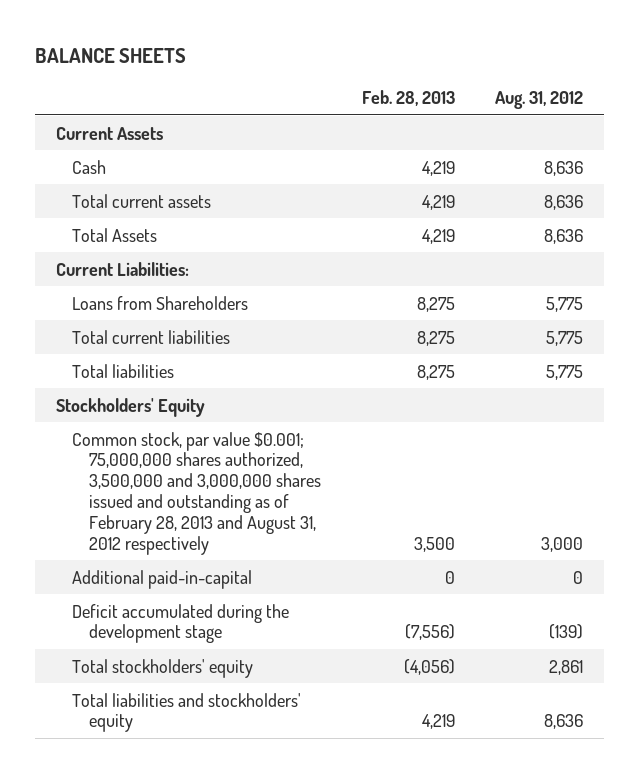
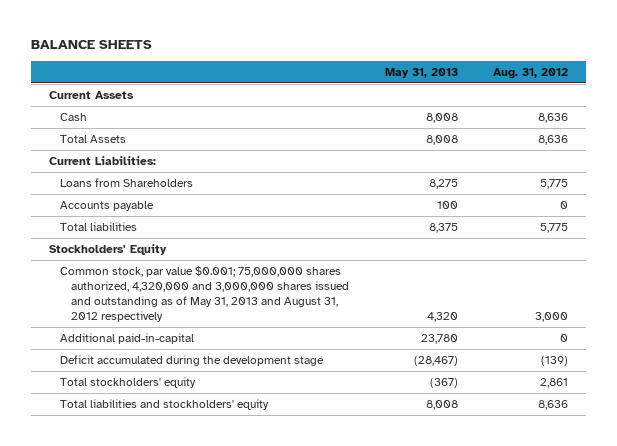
[361,90,455,107] Feb. 28, 2013 -> none
none -> [384,68,458,79] May 31, 2013
[72,193,212,208] Total current assets -> none
[72,329,231,344] Total current liabilities -> none
none -> [59,200,154,211] Accounts payable
[72,431,321,555] Common stock, par value $0.001; 75,000,000 shares authorized, 3,500,000 and 3,000,000 shares issued and outstanding as of February 28, 2013 and August 31, 2012 respectively -> [59,265,350,322] Common stock, par value $0.001; 75,000,000 shares authorized, 4,320,000 and 3,000,000 shares issued and outstanding as of May 31, 2013 and August 31, 2012 respectively

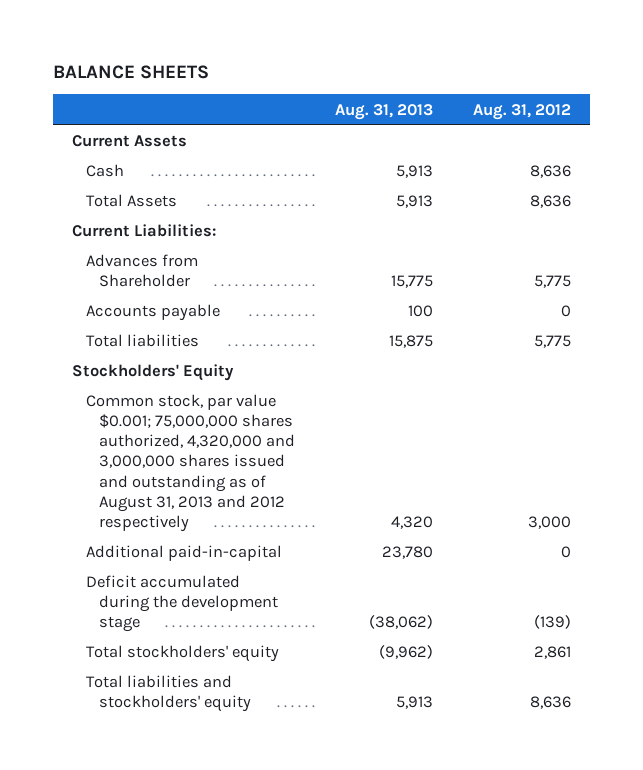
[384,68,458,79] May 31, 2013 -> none
none -> [334,103,433,120] Aug. 31, 2013
[59,177,193,187] Loans from Shareholders -> [85,254,198,288] Advances from Shareholder
[59,265,350,322] Common stock, par value $0.001; 75,000,000 shares authorized, 4,320,000 and 3,000,000 shares issued and outstanding as of May 31, 2013 and August 31, 2012 respectively -> [85,394,296,532] Common stock, par value $0.001; 75,000,000 shares authorized, 4,320,000 and 3,000,000 shares issued and outstanding as of August 31, 2013 and 2012 respectively

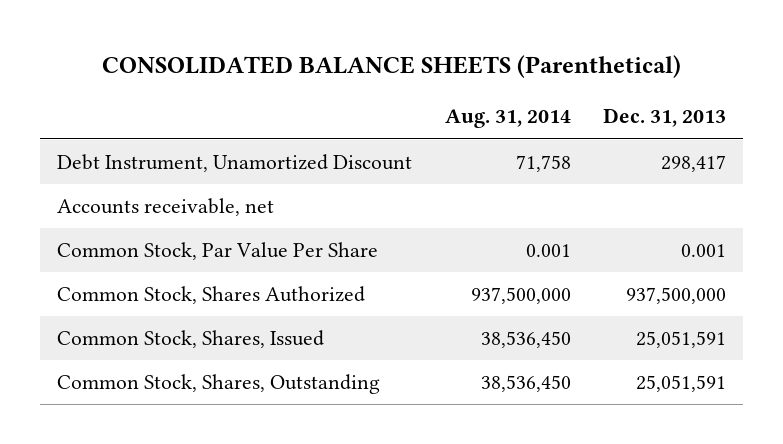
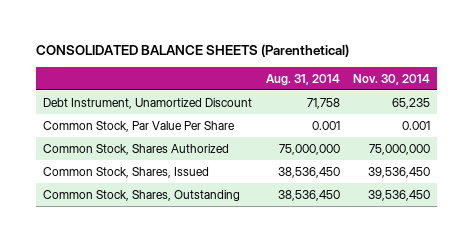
[603,108,727,128] Dec. 31, 2013 -> none
none -> [353,73,431,85] Nov. 30, 2014
[56,197,274,216] Accounts receivable, net -> none
[470,286,571,304] 937,500,000 -> [278,143,340,155] 75,000,000

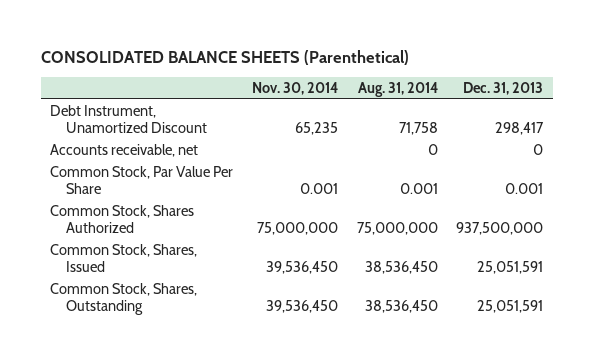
none -> [463,82,544,96] Dec. 31, 2013
none -> [50,143,199,157] Accounts receivable, net

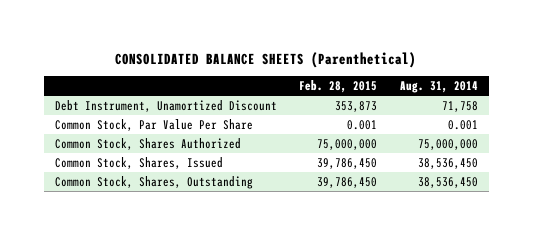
[251,82,338,96] Nov. 30, 2014 -> none
[463,82,544,96] Dec. 31, 2013 -> none
none -> [299,80,378,94] Feb. 28, 2015
[50,143,199,157] Accounts receivable, net -> none

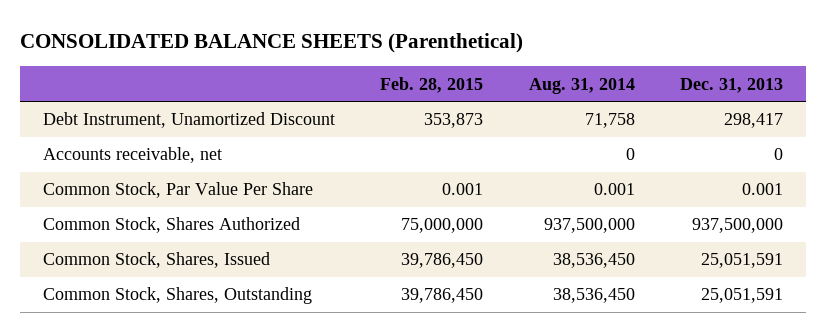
none -> [680,77,784,93] Dec. 31, 2013
none -> [42,147,222,164] Accounts receivable, net
[417,138,478,150] 75,000,000 -> [543,218,635,234] 937,500,000

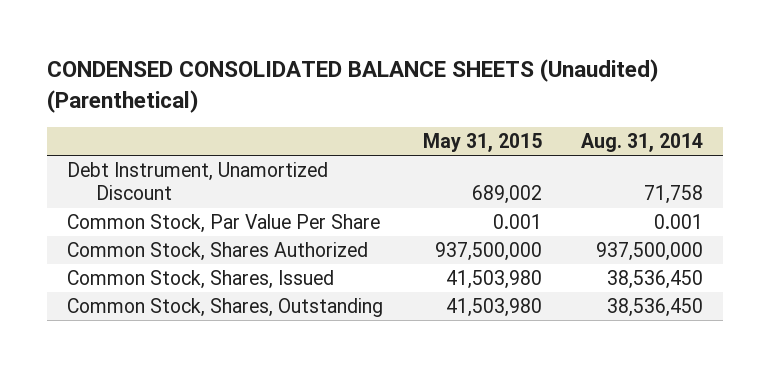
[20,33,524,54] CONSOLIDATED BALANCE SHEETS (Parenthetical) -> [47,59,660,113] CONDENSED CONSOLIDATED BALANCE SHEETS (Unaudited) (Parenthetical)
[380,76,484,93] Feb. 28, 2015 -> none
[680,77,784,93] Dec. 31, 2013 -> none
none -> [422,133,542,153] May 31, 2015
[42,147,222,164] Accounts receivable, net -> none

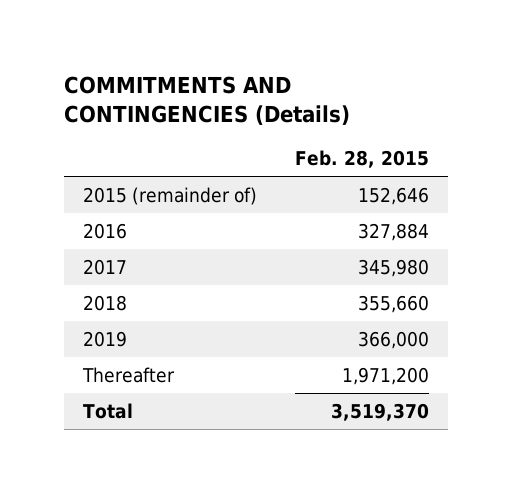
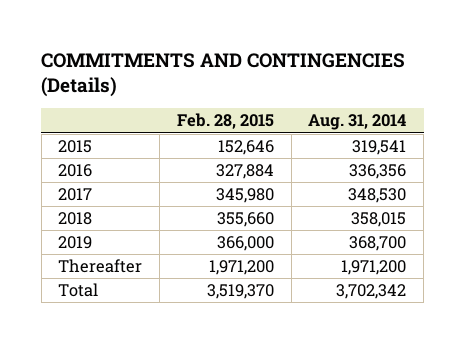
none -> [308,114,407,131] Aug. 31, 2014
[83,186,258,205] 2015 (remainder of) -> [58,140,93,154] 2015

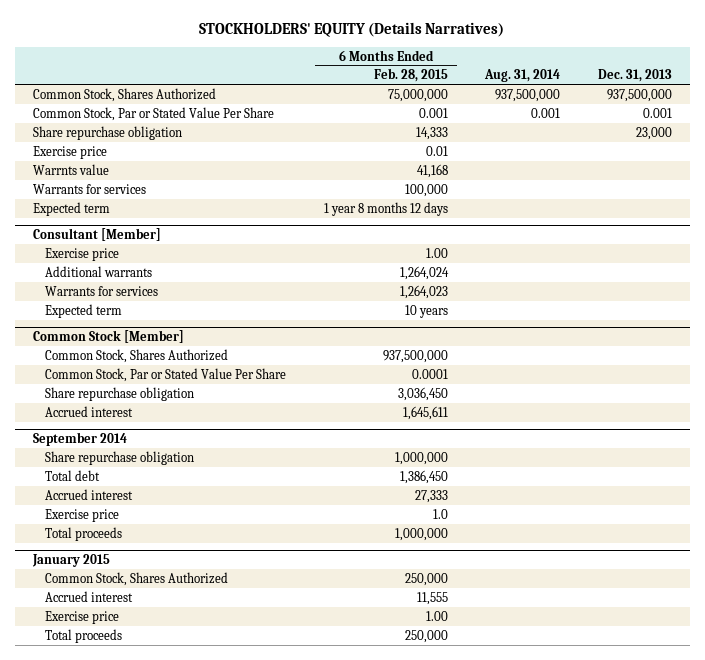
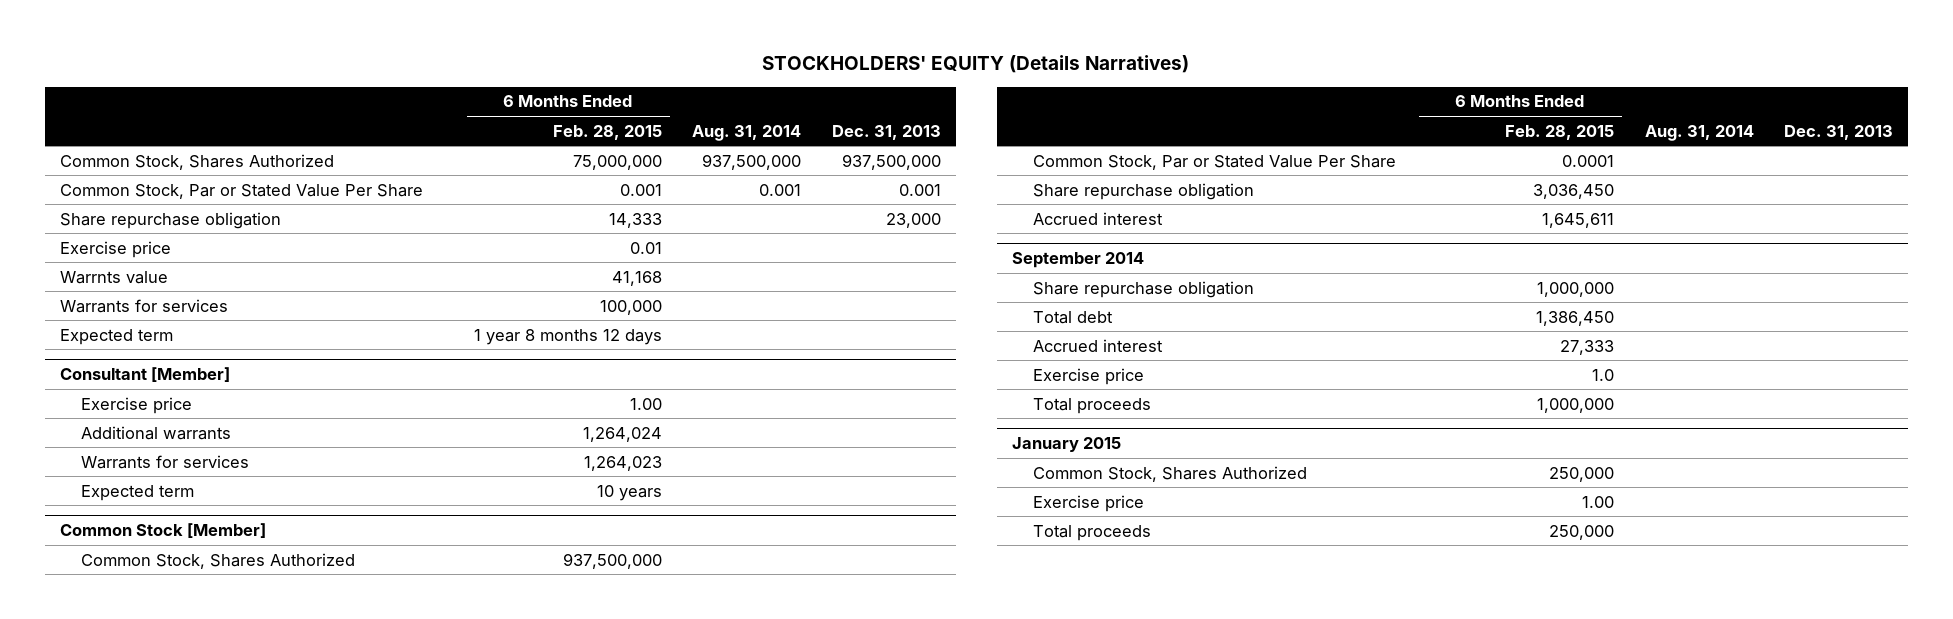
[45,590,134,602] Accrued interest -> none

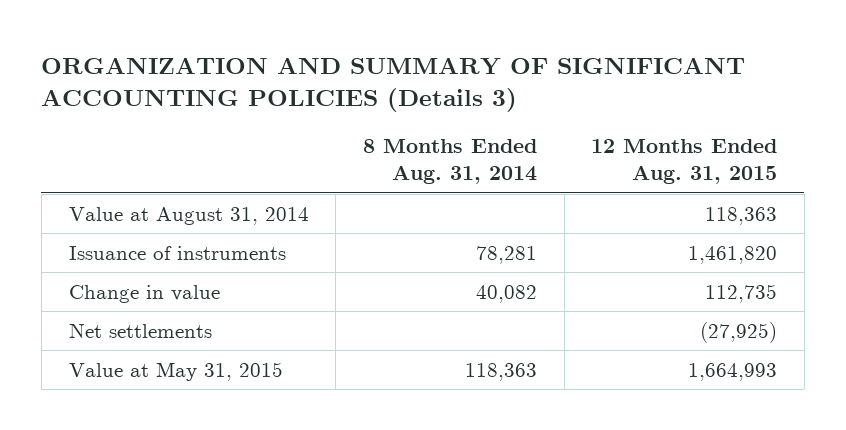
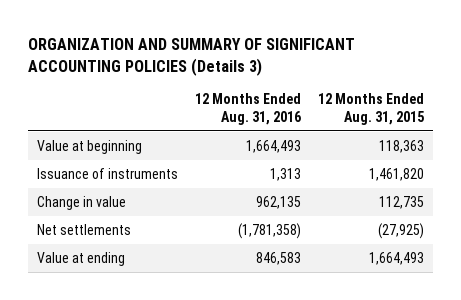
[362,139,537,185] 8 Months Ended Aug. 31, 2014 -> none
none -> [195,93,302,125] 12 Months Ended Aug. 31, 2016
[68,206,309,225] Value at August 31, 2014 -> [36,139,142,154] Value at beginning
[68,361,283,381] Value at May 31, 2015 -> [36,251,125,266] Value at ending
[688,362,778,381] 1,664,993 -> [369,251,425,265] 1,664,493

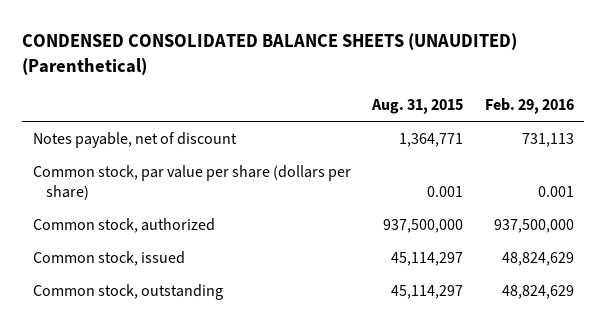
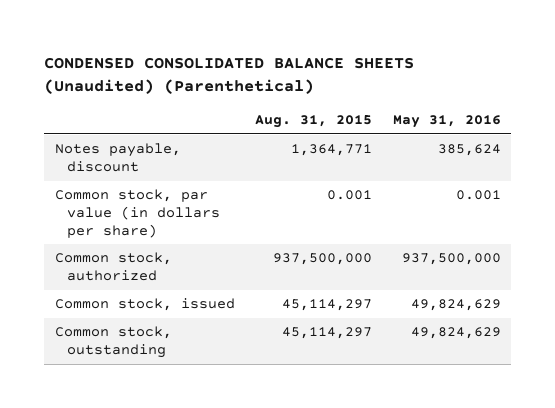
[22,33,518,76] CONDENSED CONSOLIDATED BALANCE SHEETS (UNAUDITED) (Parenthetical) -> [44,56,415,94] CONDENSED CONSOLIDATED BALANCE SHEETS (Unaudited) (Parenthetical)
[484,98,574,115] Feb. 29, 2016 -> none
none -> [392,115,501,129] May 31, 2016
[33,131,238,148] Notes payable, net of discount -> [54,143,181,173] Notes payable, discount
[33,164,352,200] Common stock, par value per share (dollars per share) -> [54,189,221,238] Common stock, par value (in dollars per share)

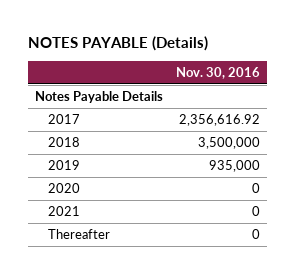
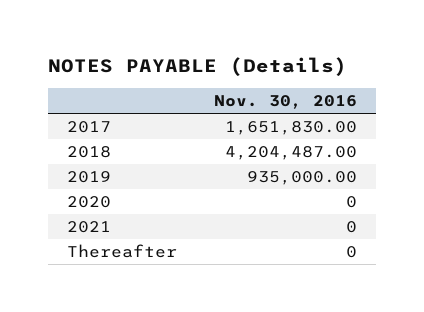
[35,90,164,103] Notes Payable Details -> none
[179,113,261,126] 2,356,616.92 -> [225,121,358,136] 1,651,830.00
[198,136,261,149] 3,500,000 -> [225,146,358,161] 4,204,487.00
[209,159,261,172] 935,000 -> [247,171,358,186] 935,000.00

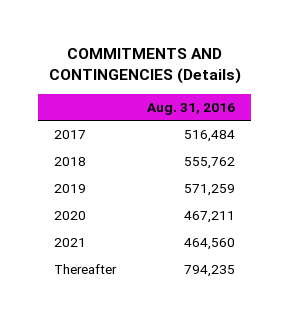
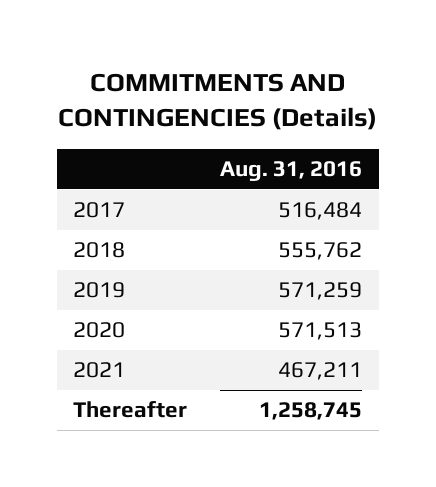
[184,211,236,224] 467,211 -> [278,322,363,341] 571,513
[184,238,236,251] 464,560 -> [278,362,363,381] 467,211
[184,265,236,278] 794,235 -> [259,402,363,421] 1,258,745

